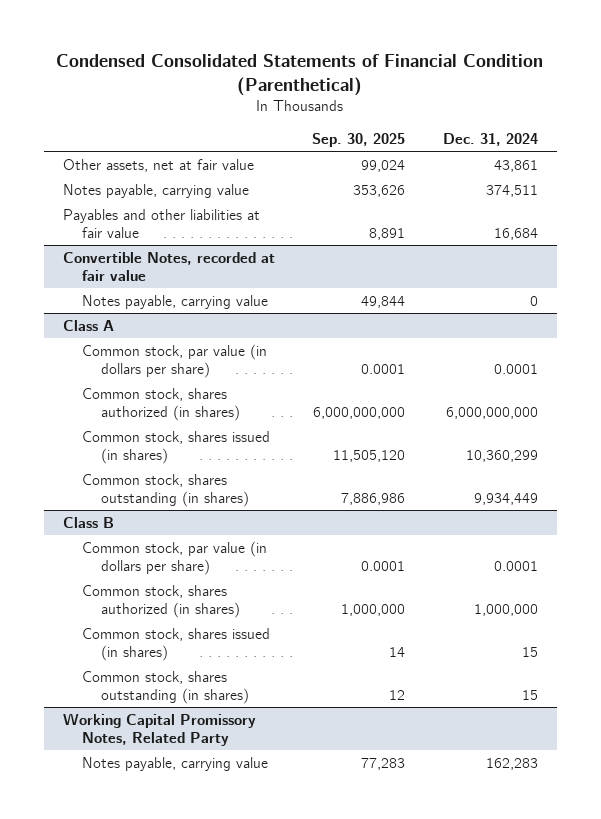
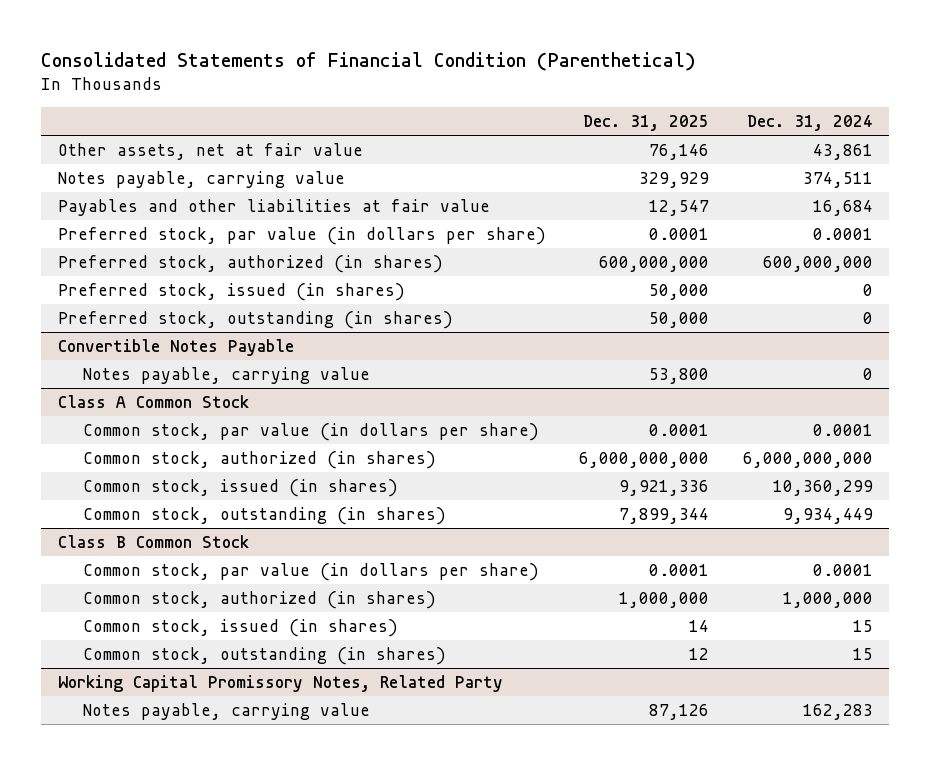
[56,54,544,96] Condensed Consolidated Statements of Financial Condition (Parenthetical) -> [41,52,697,72] Consolidated Statements of Financial Condition (Parenthetical)
[312,132,406,147] Sep. 30, 2025 -> none
none -> [583,114,710,131] Dec. 31, 2025
none -> [57,227,546,246] Preferred stock, par value (in dollars per share)
none -> [57,255,443,274] Preferred stock, authorized (in shares)
none -> [57,283,405,302] Preferred stock, issued (in shares)
none -> [57,311,453,330] Preferred stock, outstanding (in shares)
[62,251,275,281] Convertible Notes, recorded at fair value -> [57,339,294,357] Convertible Notes Payable
[62,319,114,331] Class A -> [57,395,249,409] Class A Common Stock
[81,387,241,421] Common stock, shares authorized (in shares) -> [83,451,437,470] Common stock, authorized (in shares)
[81,430,270,464] Common stock, shares issued (in shares) -> [83,479,399,498] Common stock, issued (in shares)
[81,473,250,507] Common stock, shares outstanding (in shares) -> [83,507,447,526] Common stock, outstanding (in shares)
[62,516,114,528] Class B -> [57,535,249,549] Class B Common Stock
[81,584,241,618] Common stock, shares authorized (in shares) -> [83,591,437,610] Common stock, authorized (in shares)
[81,627,270,661] Common stock, shares issued (in shares) -> [83,619,399,638] Common stock, issued (in shares)
[81,670,250,704] Common stock, shares outstanding (in shares) -> [83,647,447,666] Common stock, outstanding (in shares)

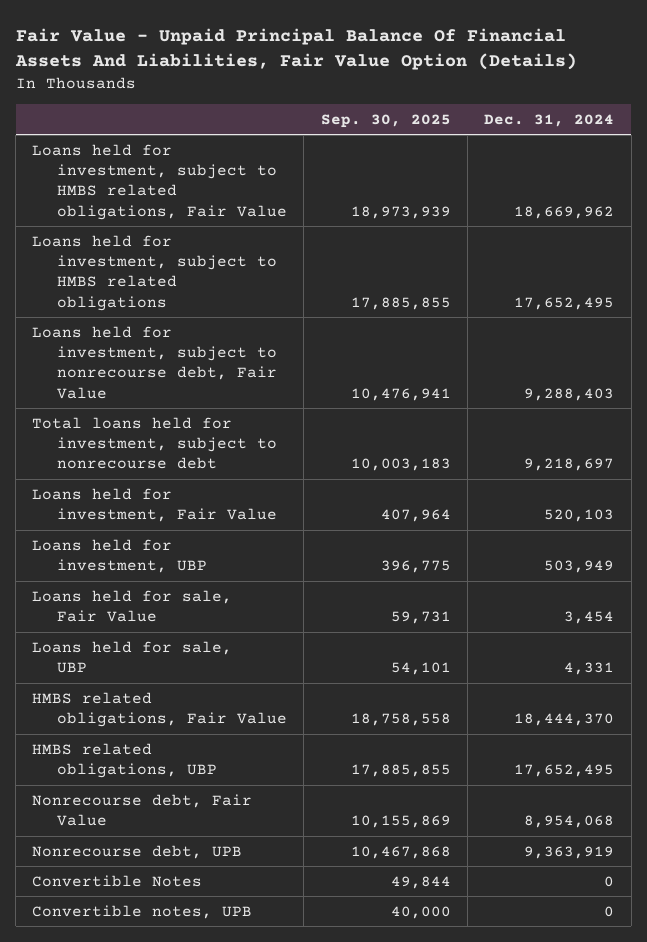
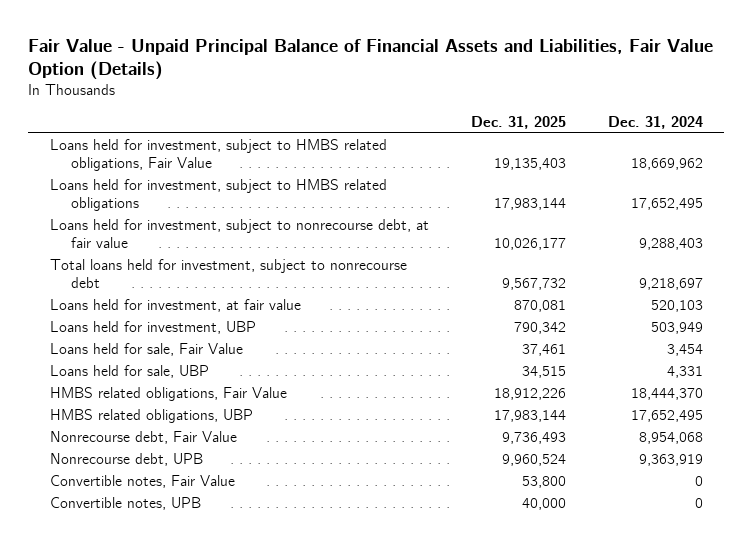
[14,27,577,70] Fair Value - Unpaid Principal Balance Of Financial Assets And Liabilities, Fair Value Option (Details) -> [28,38,714,81] Fair Value - Unpaid Principal Balance of Financial Assets and Liabilities, Fair Value Option (Details)
[320,113,451,128] Sep. 30, 2025 -> none
none -> [470,115,566,129] Dec. 31, 2025
[32,325,277,399] Loans held for investment, subject to nonrecourse debt, Fair Value -> [49,219,429,248] Loans held for investment, subject to nonrecourse debt, at fair value
[32,487,277,523] Loans held for investment, Fair Value -> [49,299,301,313] Loans held for investment, at fair value
[32,874,203,887] Convertible Notes -> [49,475,235,489] Convertible notes, Fair Value

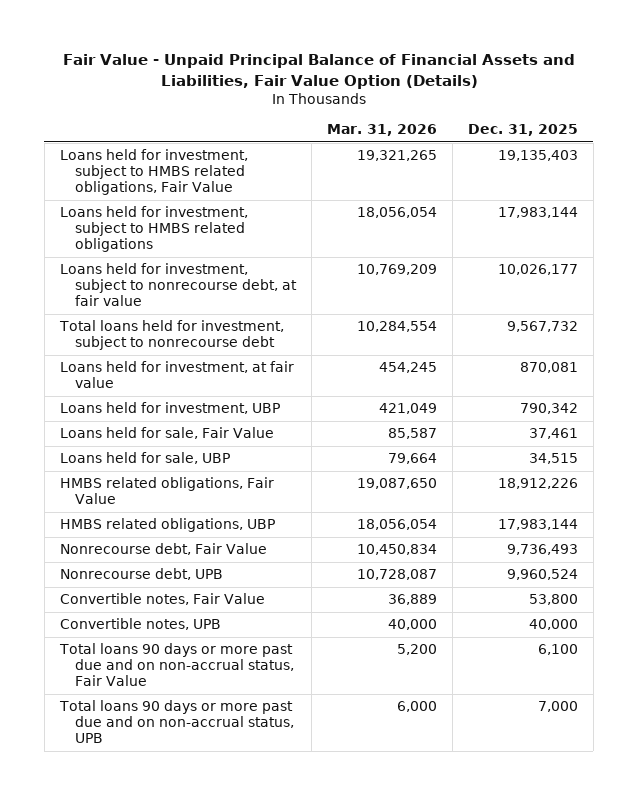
[608,115,704,129] Dec. 31, 2024 -> none
none -> [326,124,437,137] Mar. 31, 2026
none -> [58,643,294,686] Total loans 90 days or more past due and on non-accrual status, Fair Value
none -> [58,700,294,743] Total loans 90 days or more past due and on non-accrual status, UPB

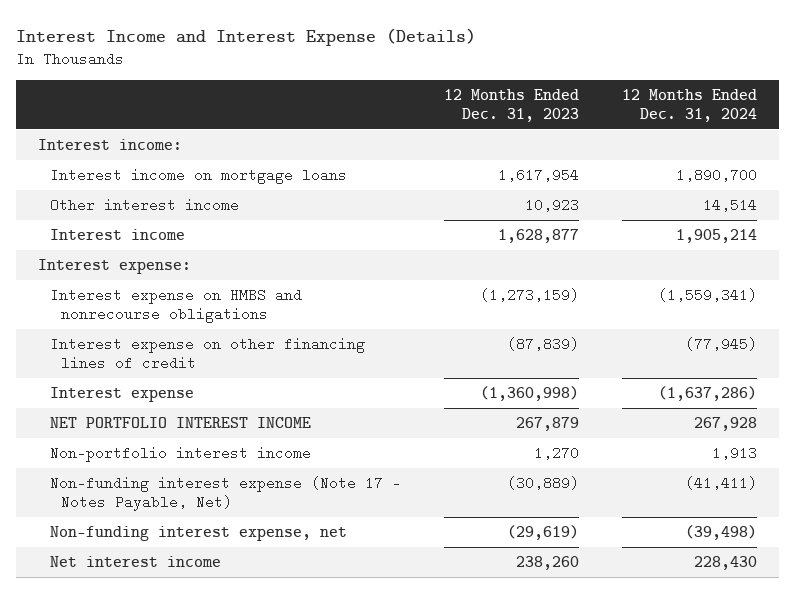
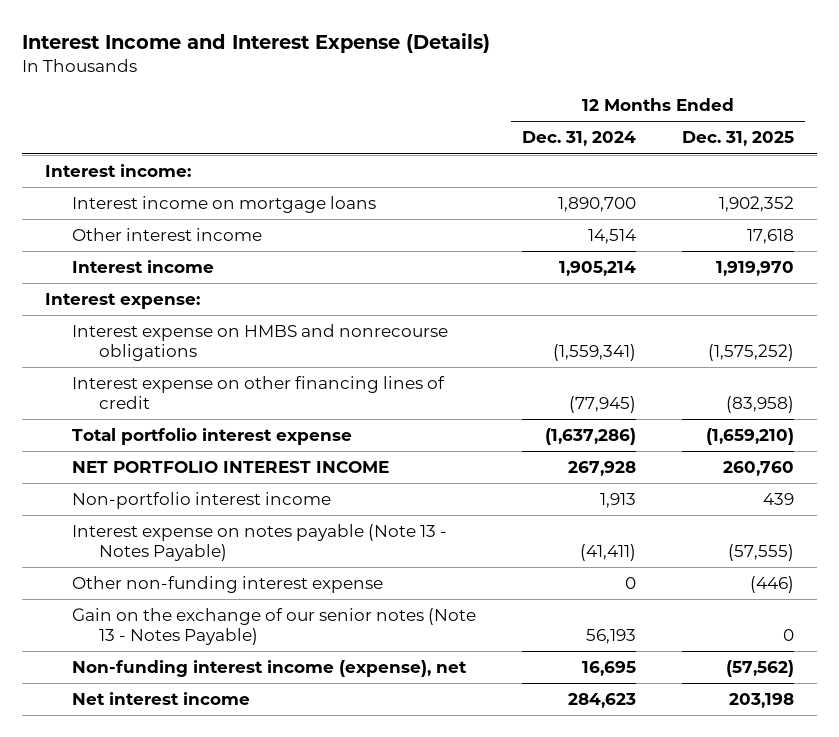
[444,89,580,122] 12 Months Ended Dec. 31, 2023 -> none
none -> [681,131,794,147] Dec. 31, 2025
[49,387,194,403] Interest expense -> [72,428,353,446] Total portfolio interest expense
none -> [72,524,448,562] Interest expense on notes payable (Note 13 - Notes Payable)
[49,476,401,511] Non-funding interest expense (Note 17 - Notes Payable, Net) -> [72,576,384,594] Other non-funding interest expense
[685,476,758,491] (41,411) -> [625,577,637,590] 0
none -> [72,608,477,646] Gain on the exchange of our senior notes (Note 13 - Notes Payable)
[49,526,347,542] Non-funding interest expense, net -> [72,660,468,678] Non-funding interest income (expense), net
[685,525,758,541] (39,498) -> [582,661,637,677] 16,695
[694,556,758,571] 228,430 -> [568,693,637,709] 284,623

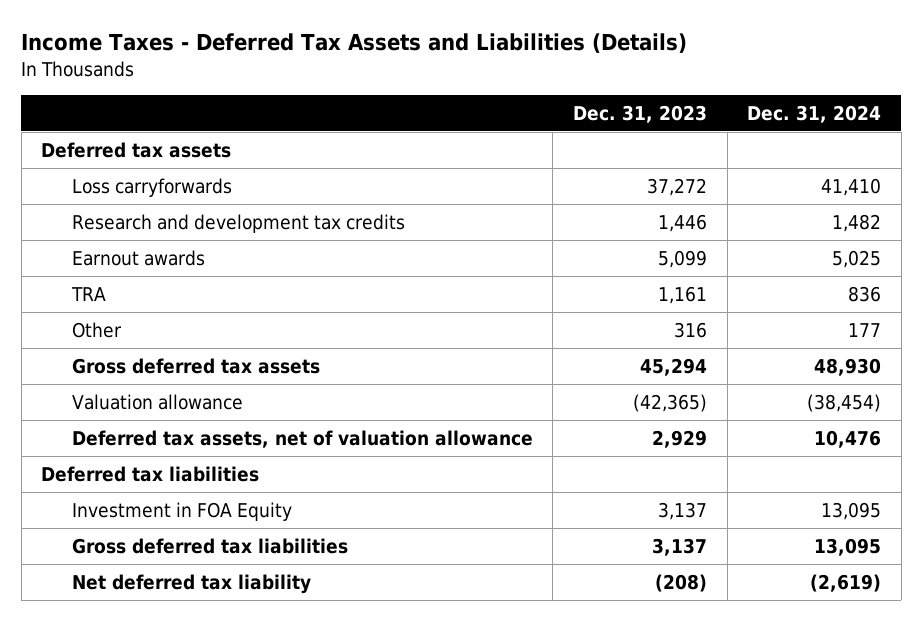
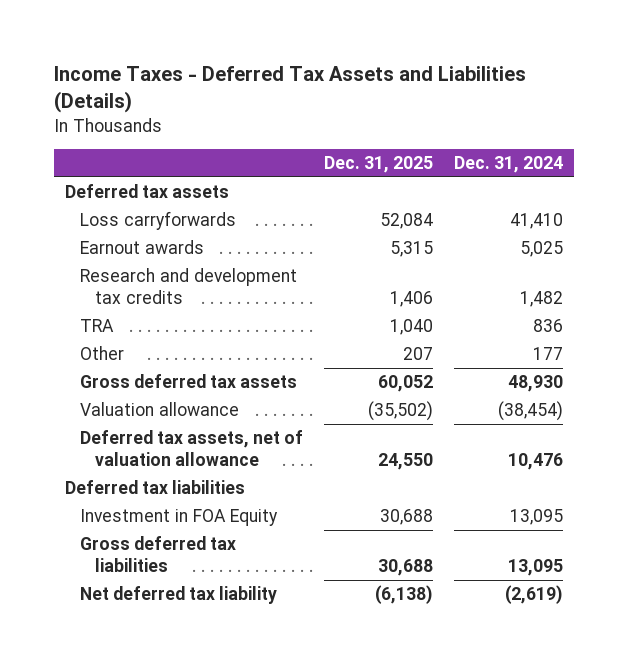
[572,104,707,123] Dec. 31, 2023 -> none
none -> [324,156,434,174] Dec. 31, 2025
[71,213,405,233] Research and development tax credits -> [79,267,297,304] Research and development tax credits

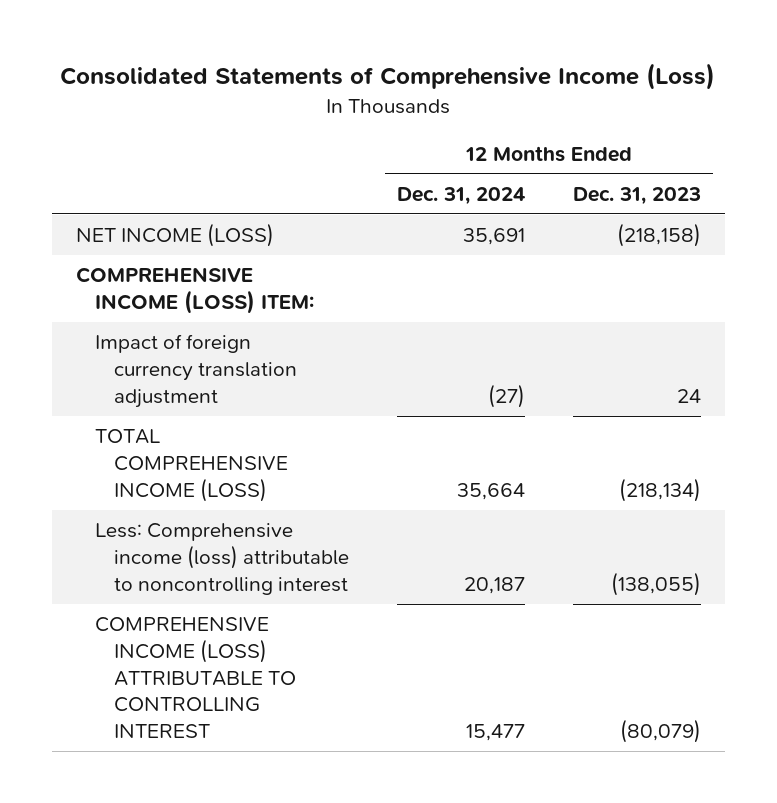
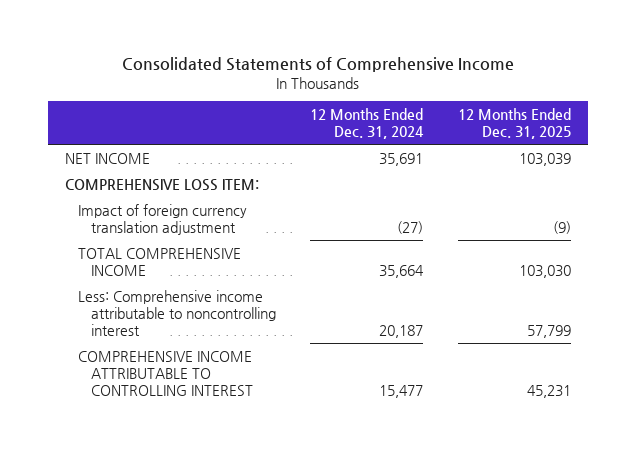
[60,63,716,91] Consolidated Statements of Comprehensive Income (Loss) -> [121,56,514,72] Consolidated Statements of Comprehensive Income
[572,186,701,205] Dec. 31, 2023 -> none
none -> [457,108,571,140] 12 Months Ended Dec. 31, 2025
[75,223,274,248] NET INCOME (LOSS) -> [64,152,150,164] NET INCOME
[75,267,315,314] COMPREHENSIVE INCOME (LOSS) ITEM: -> [64,178,259,191] COMPREHENSIVE LOSS ITEM:
[95,429,289,502] TOTAL COMPREHENSIVE INCOME (LOSS) -> [77,247,241,276] TOTAL COMPREHENSIVE INCOME
[95,523,350,595] Less: Comprehensive income (loss) attributable to noncontrolling interest -> [77,289,276,337] Less: Comprehensive income attributable to noncontrolling interest
[95,617,297,739] COMPREHENSIVE INCOME (LOSS) ATTRIBUTABLE TO CONTROLLING INTEREST -> [77,350,253,397] COMPREHENSIVE INCOME ATTRIBUTABLE TO CONTROLLING INTEREST

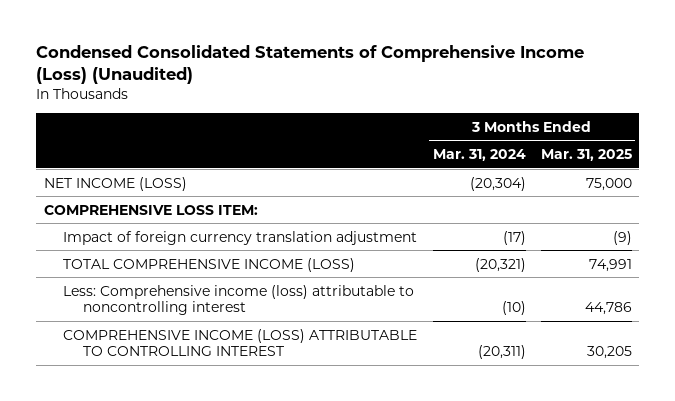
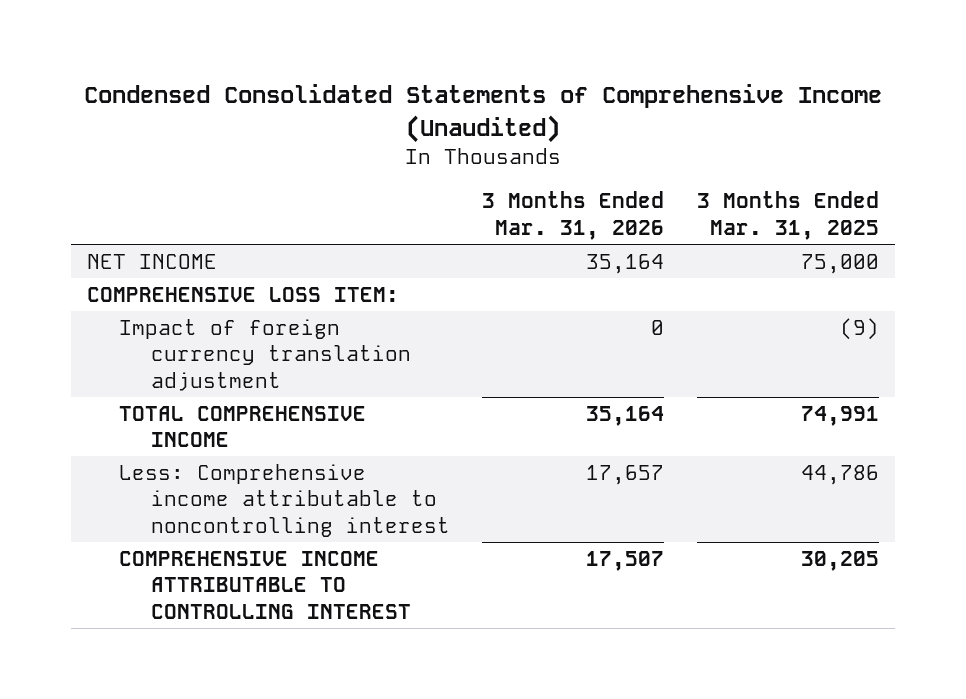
[36,45,585,85] Condensed Consolidated Statements of Comprehensive Income (Loss) (Unaudited) -> [83,84,882,143] Condensed Consolidated Statements of Comprehensive Income (Unaudited)
[432,149,526,162] Mar. 31, 2024 -> none
none -> [482,191,665,241] 3 Months Ended Mar. 31, 2026
[43,176,187,191] NET INCOME (LOSS) -> [87,253,218,269] NET INCOME
[63,257,356,272] TOTAL COMPREHENSIVE INCOME (LOSS) -> [119,405,367,448] TOTAL COMPREHENSIVE INCOME
[63,284,415,316] Less: Comprehensive income (loss) attributable to noncontrolling interest -> [119,463,451,538] Less: Comprehensive income attributable to noncontrolling interest
[63,328,418,357] COMPREHENSIVE INCOME (LOSS) ATTRIBUTABLE TO CONTROLLING INTEREST -> [119,550,412,620] COMPREHENSIVE INCOME ATTRIBUTABLE TO CONTROLLING INTEREST

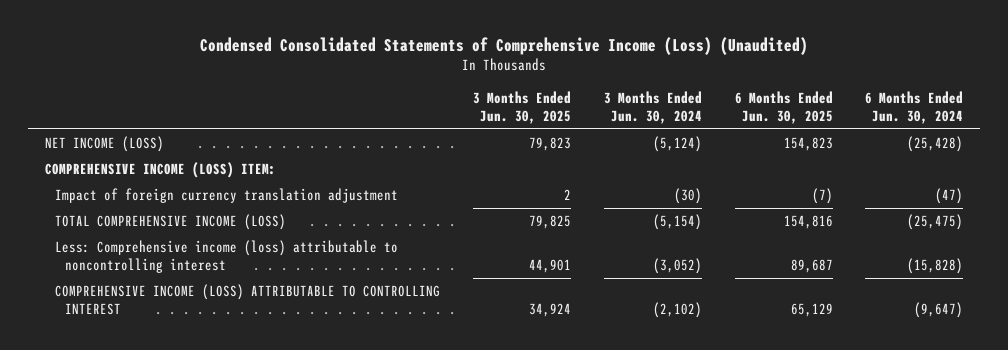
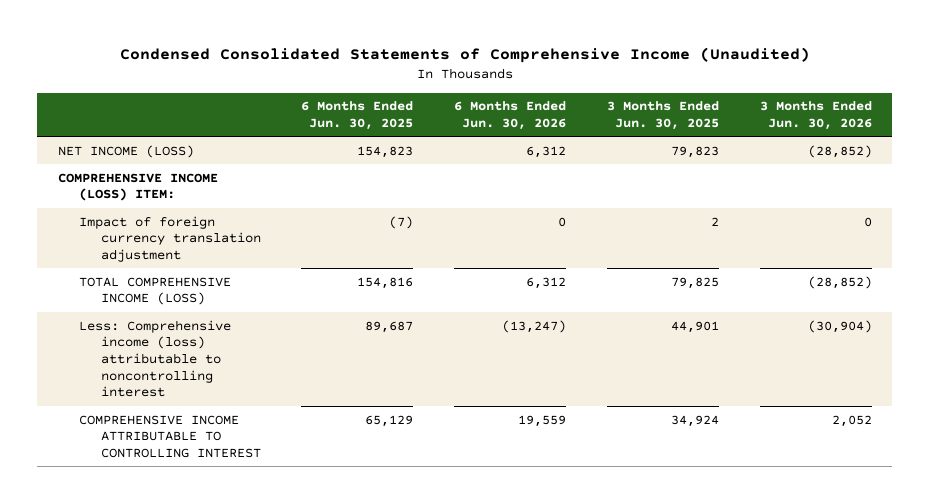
[199,36,808,55] Condensed Consolidated Statements of Comprehensive Income (Loss) (Unaudited) -> [119,47,810,64] Condensed Consolidated Statements of Comprehensive Income (Unaudited)
[603,91,702,124] 3 Months Ended Jun. 30, 2024 -> none
[865,91,964,124] 6 Months Ended Jun. 30, 2024 -> none
none -> [454,101,567,131] 6 Months Ended Jun. 30, 2026
none -> [759,101,872,131] 3 Months Ended Jun. 30, 2026
[54,284,440,315] COMPREHENSIVE INCOME (LOSS) ATTRIBUTABLE TO CONTROLLING INTEREST -> [79,414,261,459] COMPREHENSIVE INCOME ATTRIBUTABLE TO CONTROLLING INTEREST

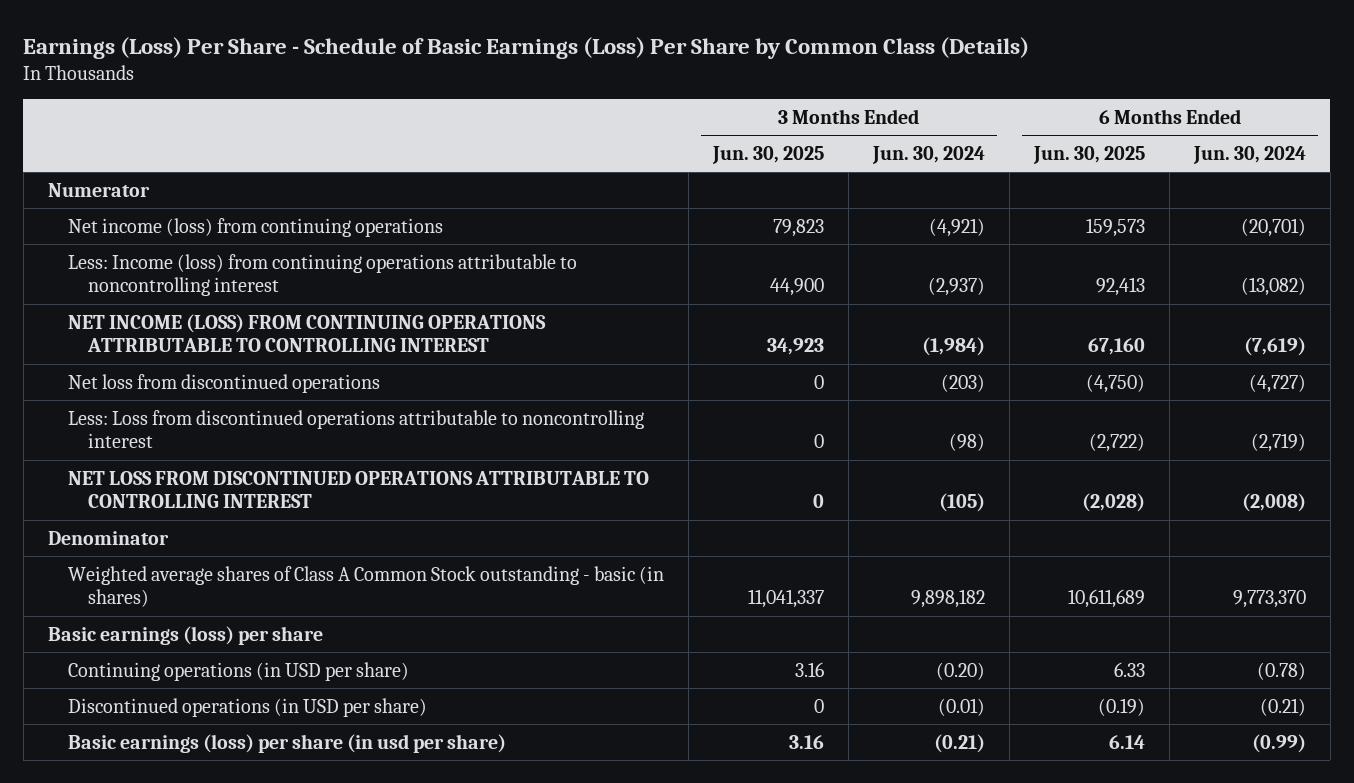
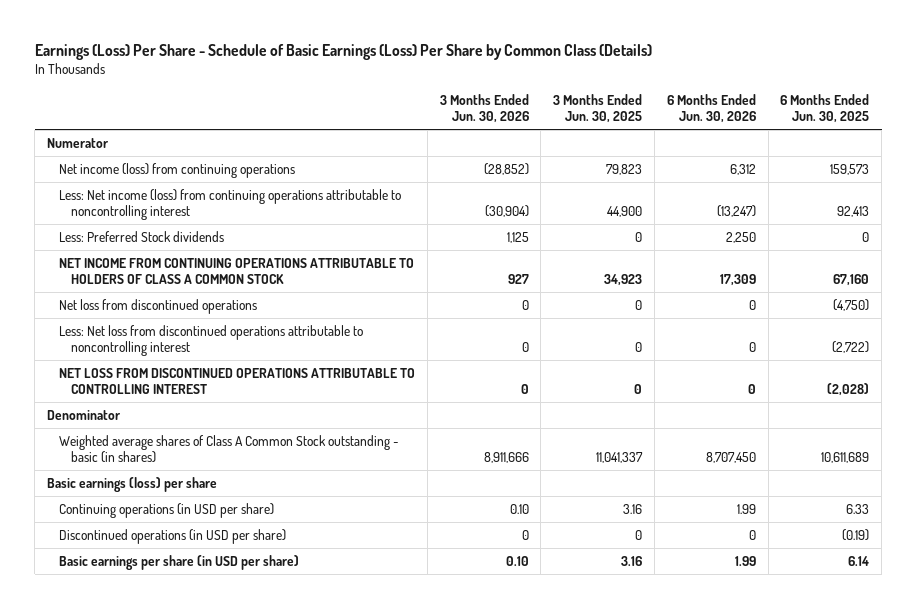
[871,145,985,164] Jun. 30, 2024 -> none
[1192,145,1306,164] Jun. 30, 2024 -> none
none -> [439,94,529,124] 3 Months Ended Jun. 30, 2026
none -> [666,94,756,124] 6 Months Ended Jun. 30, 2026
[68,253,578,297] Less: Income (loss) from continuing operations attributable to noncontrolling interest -> [59,188,402,220] Less: Net income (loss) from continuing operations attributable to noncontrolling interest
none -> [59,230,225,242] Less: Preferred Stock dividends
[68,313,547,353] NET INCOME (LOSS) FROM CONTINUING OPERATIONS ATTRIBUTABLE TO CONTROLLING INTEREST -> [59,257,415,284] NET INCOME FROM CONTINUING OPERATIONS ATTRIBUTABLE TO HOLDERS OF CLASS A COMMON STOCK
[68,409,645,449] Less: Loss from discontinued operations attributable to noncontrolling interest -> [59,324,364,356] Less: Net loss from discontinued operations attributable to noncontrolling interest
[68,733,507,753] Basic earnings (loss) per share (in usd per share) -> [59,554,300,570] Basic earnings per share (in USD per share)

